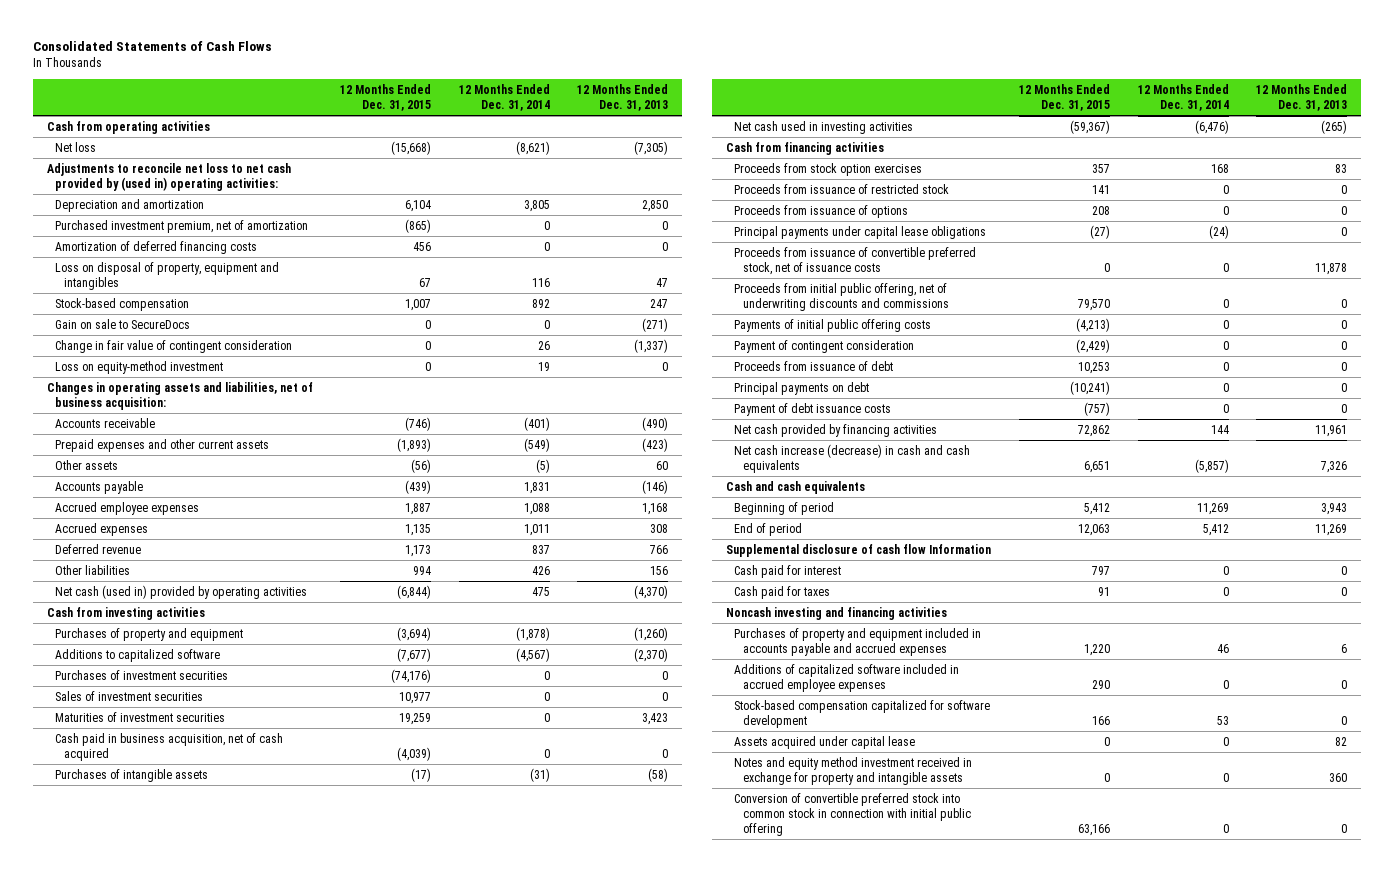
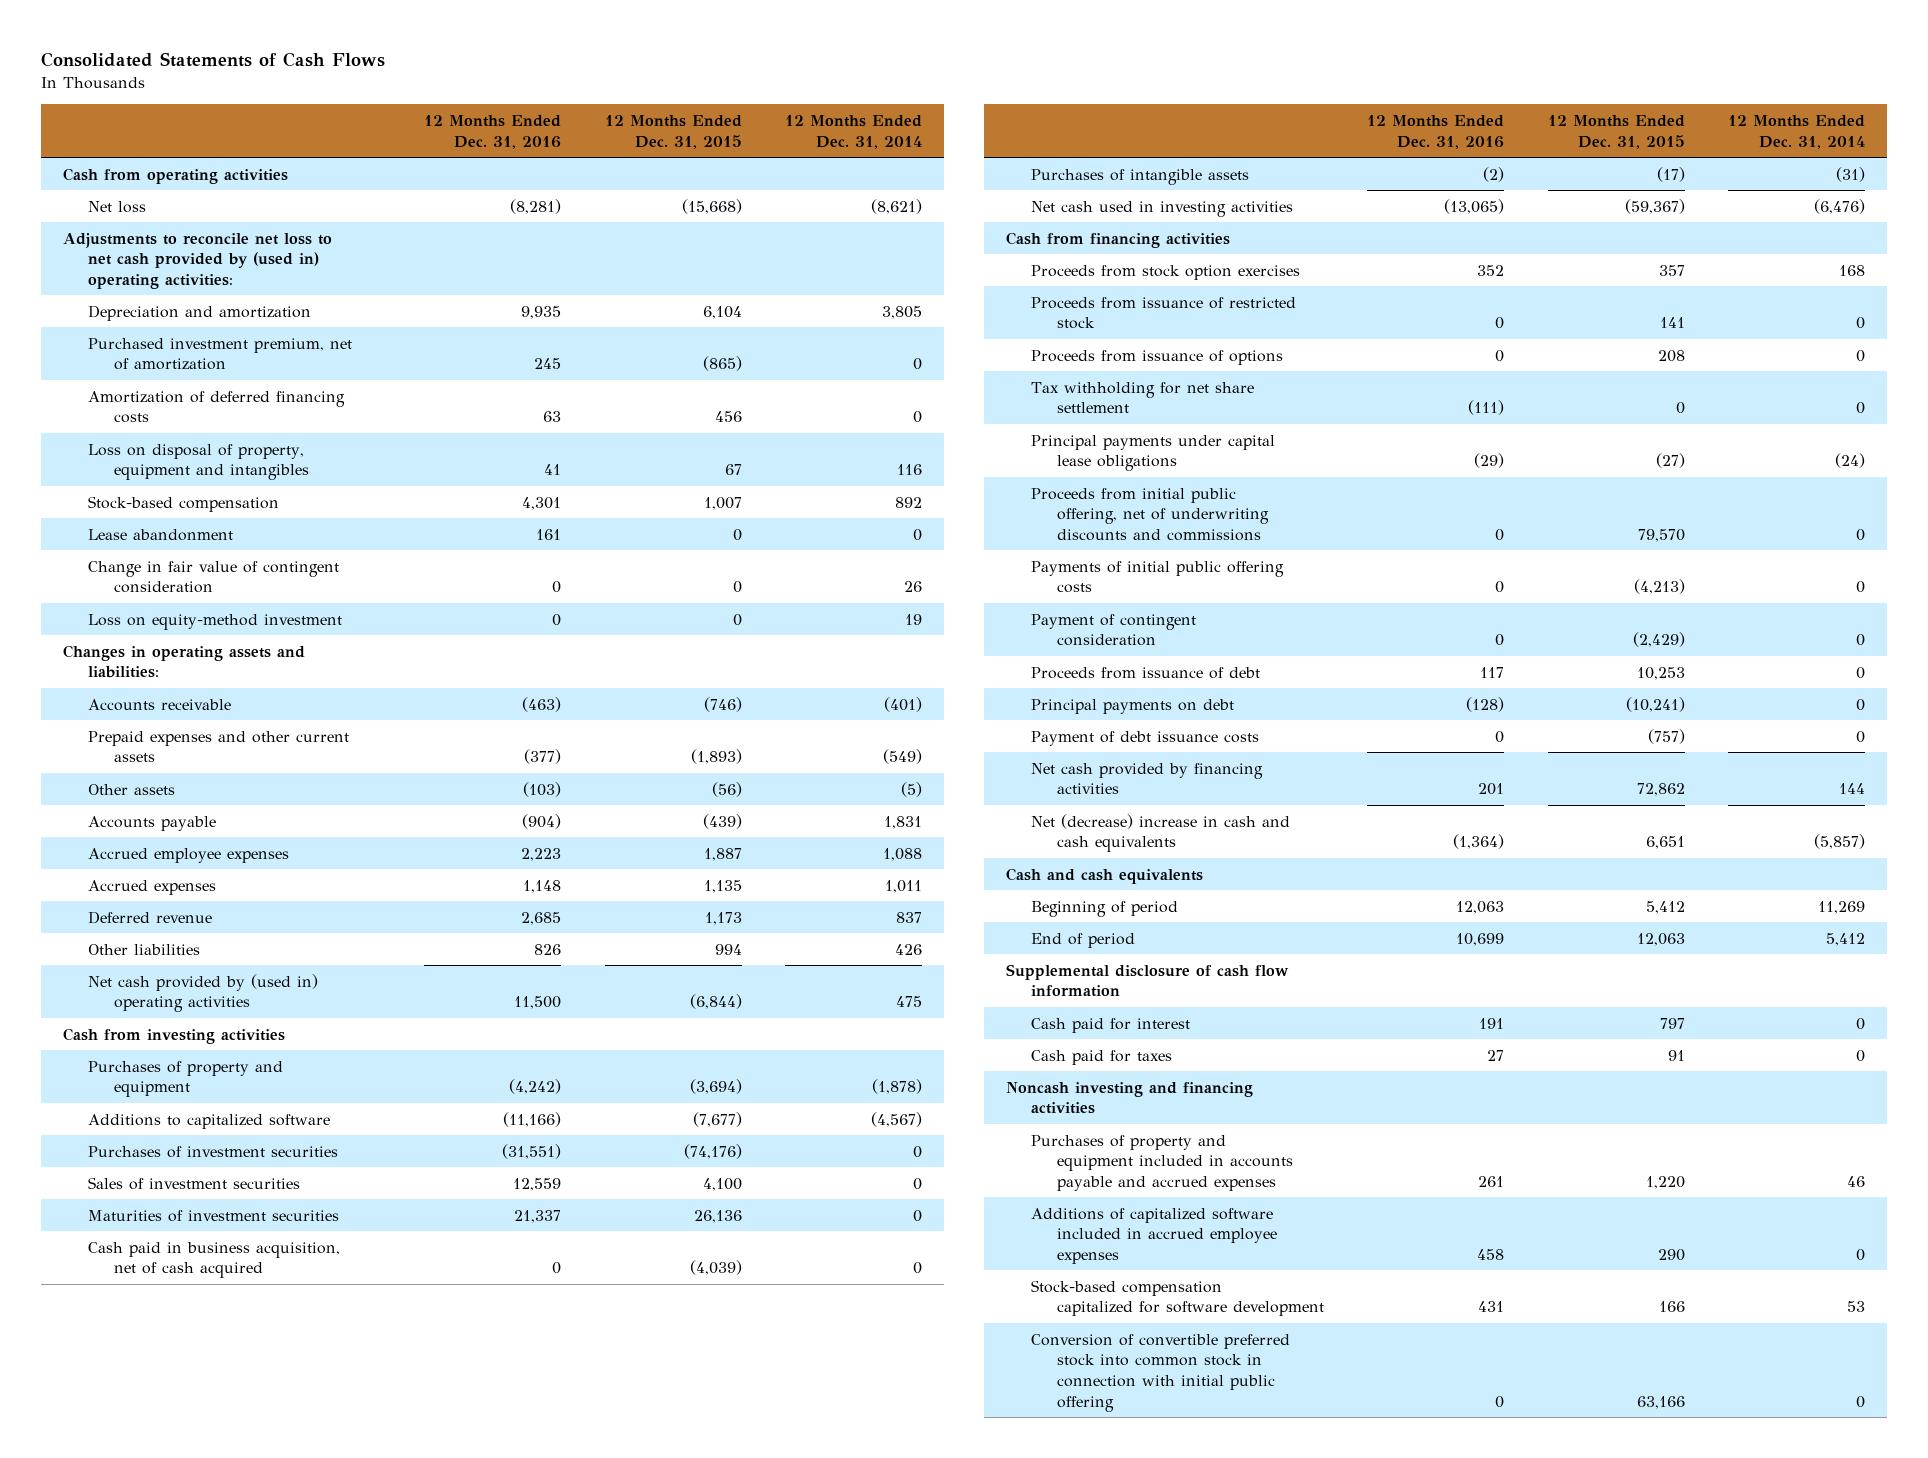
[577,83,669,111] 12 Months Ended Dec. 31, 2013 -> none
none -> [424,115,562,149] 12 Months Ended Dec. 31, 2016
[55,318,191,329] Gain on sale to SecureDocs -> [88,528,234,541] Lease abandonment
[46,381,313,410] Changes in operating assets and liabilities, net of business acquisition: -> [62,644,305,679] Changes in operating assets and liabilities:
[55,584,308,599] Net cash (used in) provided by operating activities -> [88,973,319,1013] Net cash provided by (used in) operating activities
[399,691,432,704] 10,977 -> [702,1177,742,1191] 4,100
[399,712,432,725] 19,259 -> [693,1209,742,1223] 26,136
none -> [1031,381,1255,414] Tax withholding for net share settlement
[734,246,977,275] Proceeds from issuance of convertible preferred stock, net of issuance costs -> none
[734,443,971,473] Net cash increase (decrease) in cash and cash equivalents -> [1031,813,1291,853] Net (decrease) increase in cash and cash equivalents
[725,543,991,557] Supplemental disclosure of cash flow Information -> [1006,963,1290,998] Supplemental disclosure of cash flow information
[734,735,916,749] Assets acquired under capital lease -> none
[734,756,973,785] Notes and equity method investment received in exchange for property and intangible assets -> none

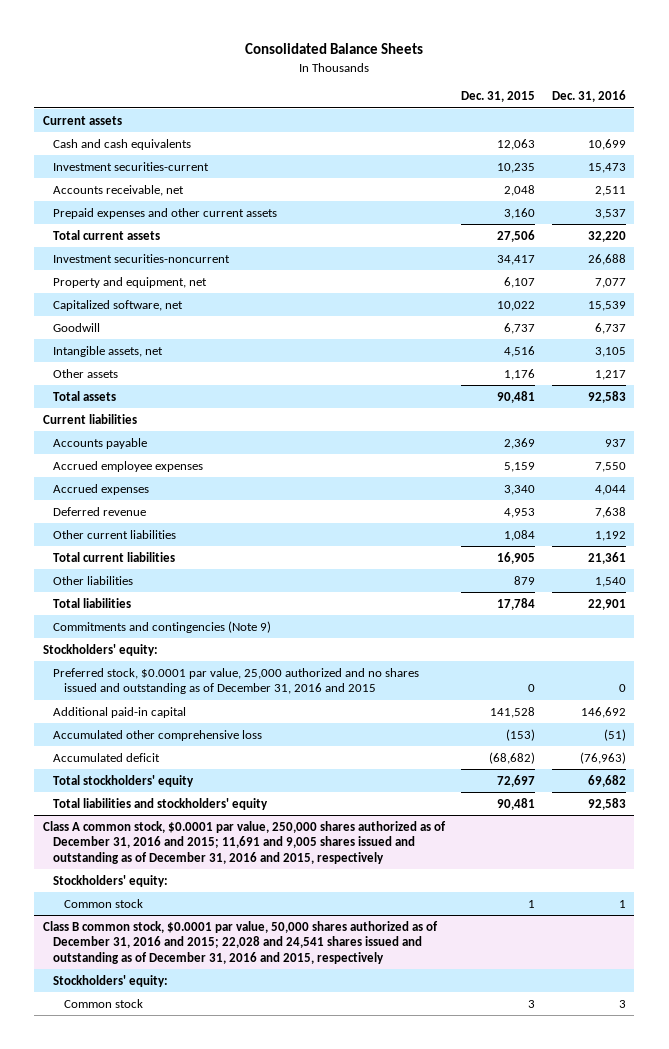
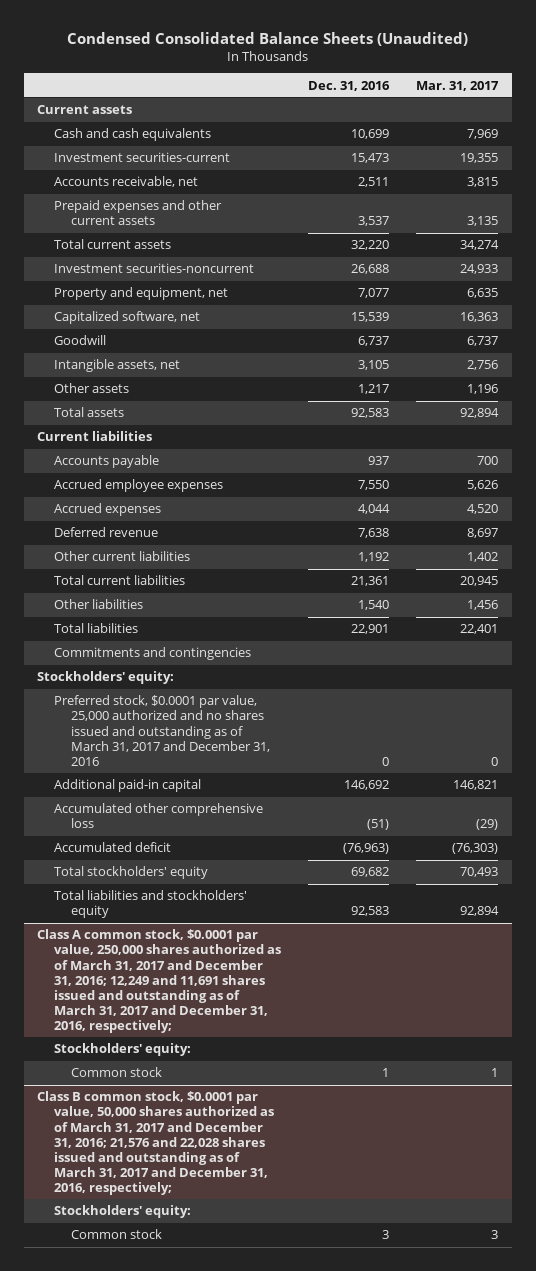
[245,43,424,55] Consolidated Balance Sheets -> [66,31,468,46] Condensed Consolidated Balance Sheets (Unaudited)
[461,91,536,103] Dec. 31, 2015 -> none
none -> [416,80,500,91] Mar. 31, 2017
[53,620,272,633] Commitments and contingencies (Note 9) -> [54,647,252,661] Commitments and contingencies
[53,667,420,695] Preferred stock, $0.0001 par value, 25,000 authorized and no shares issued and outstanding as of December 31, 2016 and 2015 -> [54,695,271,766] Preferred stock, $0.0001 par value, 25,000 authorized and no shares issued and outstanding as of March 31, 2017 and December 31, 2016
[42,820,446,865] Class A common stock, $0.0001 par value, 250,000 shares authorized as of December 31, 2016 and 2015; 11,691 and 9,005 shares issued and outstanding as of December 31, 2016 and 2015, respectively -> [37,929,282,1034] Class A common stock, $0.0001 par value, 250,000 shares authorized as of March 31, 2017 and December 31, 2016; 12,249 and 11,691 shares issued and outstanding as of March 31, 2017 and December 31, 2016, respectively;
[42,920,438,965] Class B common stock, $0.0001 par value, 50,000 shares authorized as of December 31, 2016 and 2015; 22,028 and 24,541 shares issued and outstanding as of December 31, 2016 and 2015, respectively -> [37,1091,275,1196] Class B common stock, $0.0001 par value, 50,000 shares authorized as of March 31, 2017 and December 31, 2016; 21,576 and 22,028 shares issued and outstanding as of March 31, 2017 and December 31, 2016, respectively;

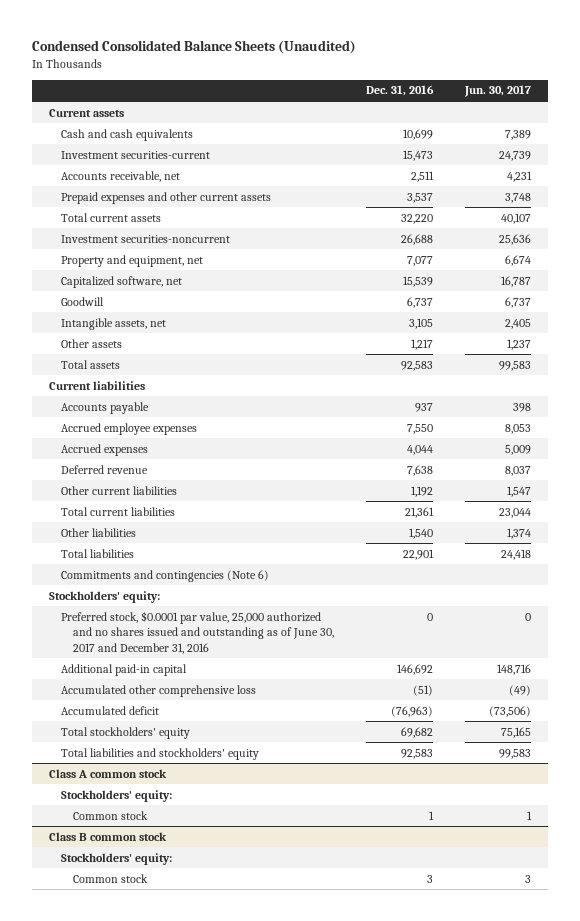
[416,80,500,91] Mar. 31, 2017 -> none
none -> [464,85,532,98] Jun. 30, 2017
[54,647,252,661] Commitments and contingencies -> [60,569,269,582] Commitments and contingencies (Note 6)
[54,695,271,766] Preferred stock, $0.0001 par value, 25,000 authorized and no shares issued and outstanding as of March 31, 2017 and December 31, 2016 -> [60,610,334,654] Preferred stock, $0.0001 par value, 25,000 authorized and no shares issued and outstanding as of June 30, 2017 and December 31, 2016
[37,929,282,1034] Class A common stock, $0.0001 par value, 250,000 shares authorized as of March 31, 2017 and December 31, 2016; 12,249 and 11,691 shares issued and outstanding as of March 31, 2017 and December 31, 2016, respectively; -> [48,768,167,778] Class A common stock
[37,1091,275,1196] Class B common stock, $0.0001 par value, 50,000 shares authorized as of March 31, 2017 and December 31, 2016; 21,576 and 22,028 shares issued and outstanding as of March 31, 2017 and December 31, 2016, respectively; -> [48,831,167,841] Class B common stock

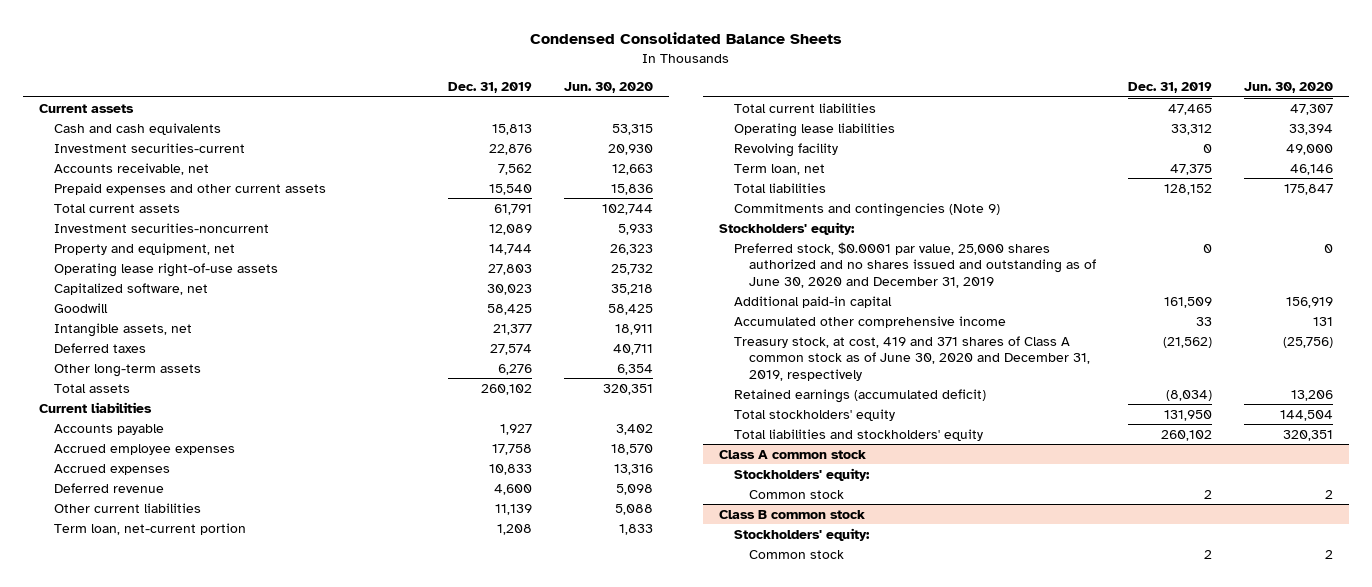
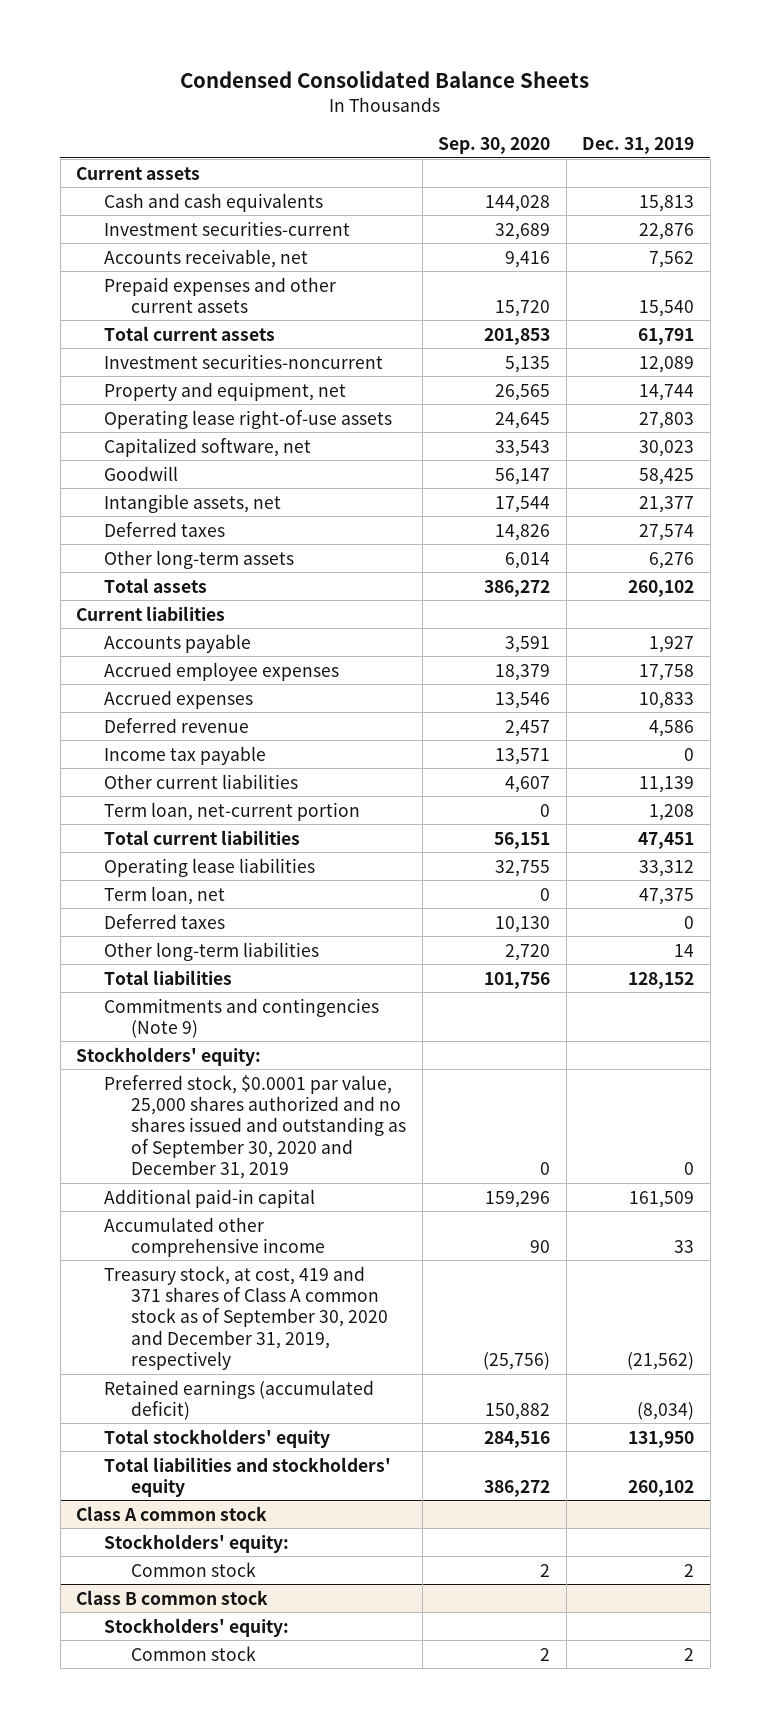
[563,82,653,94] Jun. 30, 2020 -> none
none -> [438,137,551,155] Sep. 30, 2020
[494,483,533,495] 4,600 -> [649,719,695,737] 4,586
none -> [103,745,266,765] Income tax payable
[1167,103,1212,115] 47,465 -> [638,831,695,849] 47,451
[733,142,838,157] Revolving facility -> none
none -> [103,913,225,929] Deferred taxes
none -> [103,941,319,961] Other long-term liabilities
[733,241,1096,288] Preferred stock, $0.0001 par value, 25,000 shares authorized and no shares issued and outstanding as of June 30, 2020 and December 31, 2019 -> [103,1074,407,1180] Preferred stock, $0.0001 par value, 25,000 shares authorized and no shares issued and outstanding as of September 30, 2020 and December 31, 2019
[733,335,1090,381] Treasury stock, at cost, 419 and 371 shares of Class A common stock as of June 30, 2020 and December 31, 2019, respectively -> [103,1265,389,1371] Treasury stock, at cost, 419 and 371 shares of Class A common stock as of September 30, 2020 and December 31, 2019, respectively

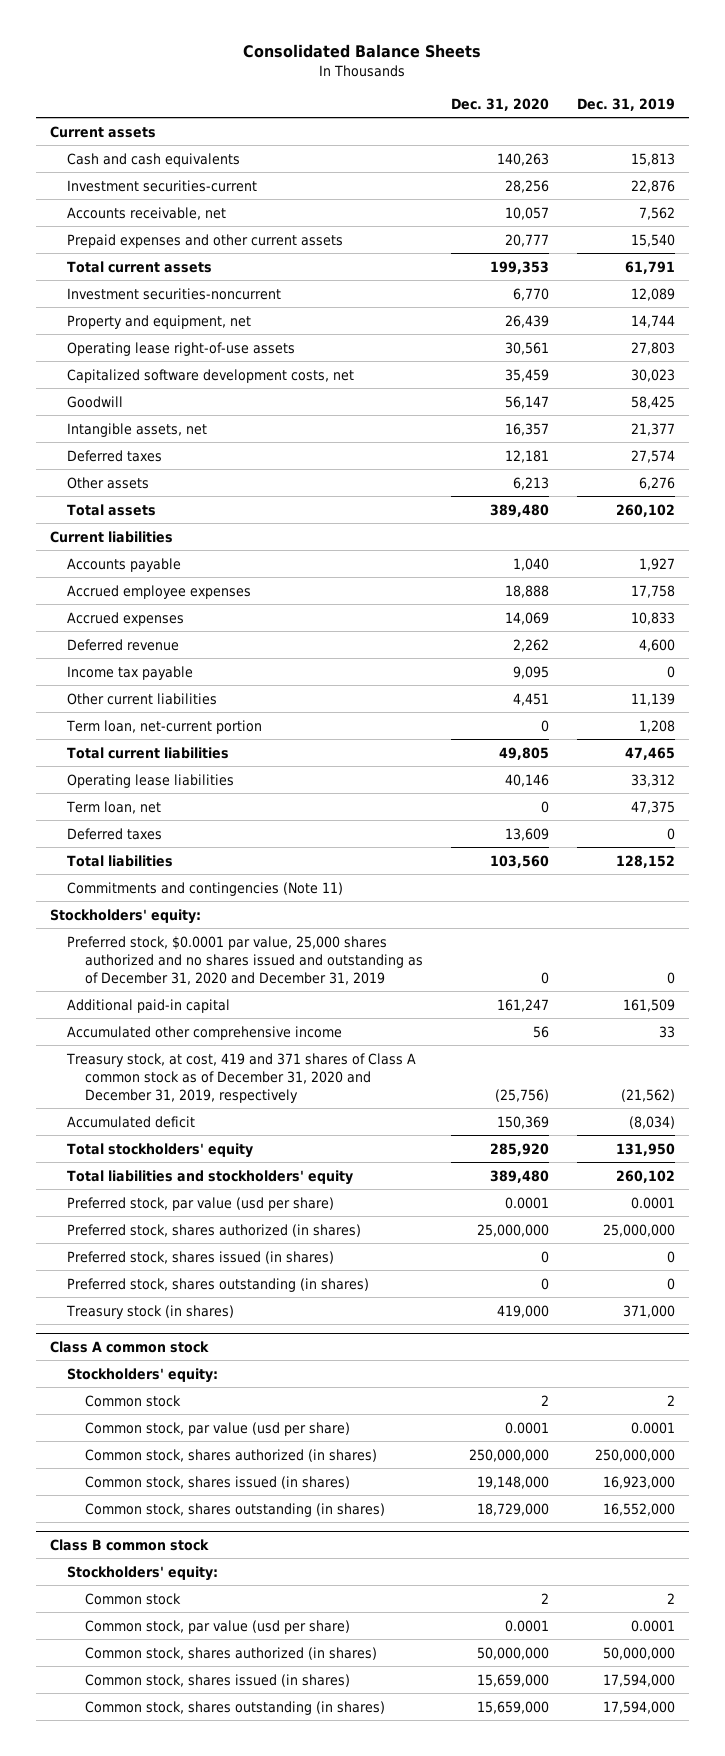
[180,69,590,88] Condensed Consolidated Balance Sheets -> [243,44,482,59] Consolidated Balance Sheets
[438,137,551,155] Sep. 30, 2020 -> none
none -> [450,97,549,111] Dec. 31, 2020
[103,437,311,457] Capitalized software, net -> [67,368,355,383] Capitalized software development costs, net
[103,549,294,569] Other long-term assets -> [67,476,150,489] Other assets
[649,719,695,737] 4,586 -> [639,638,676,652] 4,600
[638,831,695,849] 47,451 -> [625,746,676,760] 47,465
[103,941,319,961] Other long-term liabilities -> none
[103,997,379,1038] Commitments and contingencies (Note 9) -> [67,881,344,896] Commitments and contingencies (Note 11)
[103,1074,407,1180] Preferred stock, $0.0001 par value, 25,000 shares authorized and no shares issued and outstanding as of September 30, 2020 and December 31, 2019 -> [67,935,423,985] Preferred stock, $0.0001 par value, 25,000 shares authorized and no shares issued and outstanding as of December 31, 2020 and December 31, 2019
[103,1265,389,1371] Treasury stock, at cost, 419 and 371 shares of Class A common stock as of September 30, 2020 and December 31, 2019, respectively -> [66,1052,417,1103] Treasury stock, at cost, 419 and 371 shares of Class A common stock as of December 31, 2020 and December 31, 2019, respectively
[103,1379,374,1420] Retained earnings (accumulated deficit) -> [67,1115,196,1128] Accumulated deficit
none -> [67,1196,335,1211] Preferred stock, par value (usd per share)
none -> [67,1223,362,1237] Preferred stock, shares authorized (in shares)
none -> [67,1250,335,1264] Preferred stock, shares issued (in shares)
none -> [67,1277,370,1292] Preferred stock, shares outstanding (in shares)
none -> [66,1304,235,1319] Treasury stock (in shares)
none -> [84,1421,350,1436] Common stock, par value (usd per share)
none -> [84,1448,377,1462] Common stock, shares authorized (in shares)
none -> [84,1475,350,1489] Common stock, shares issued (in shares)
none -> [84,1502,385,1517] Common stock, shares outstanding (in shares)
none -> [84,1619,350,1634] Common stock, par value (usd per share)
none -> [84,1646,377,1660] Common stock, shares authorized (in shares)
none -> [84,1673,350,1687] Common stock, shares issued (in shares)
none -> [84,1700,385,1715] Common stock, shares outstanding (in shares)

